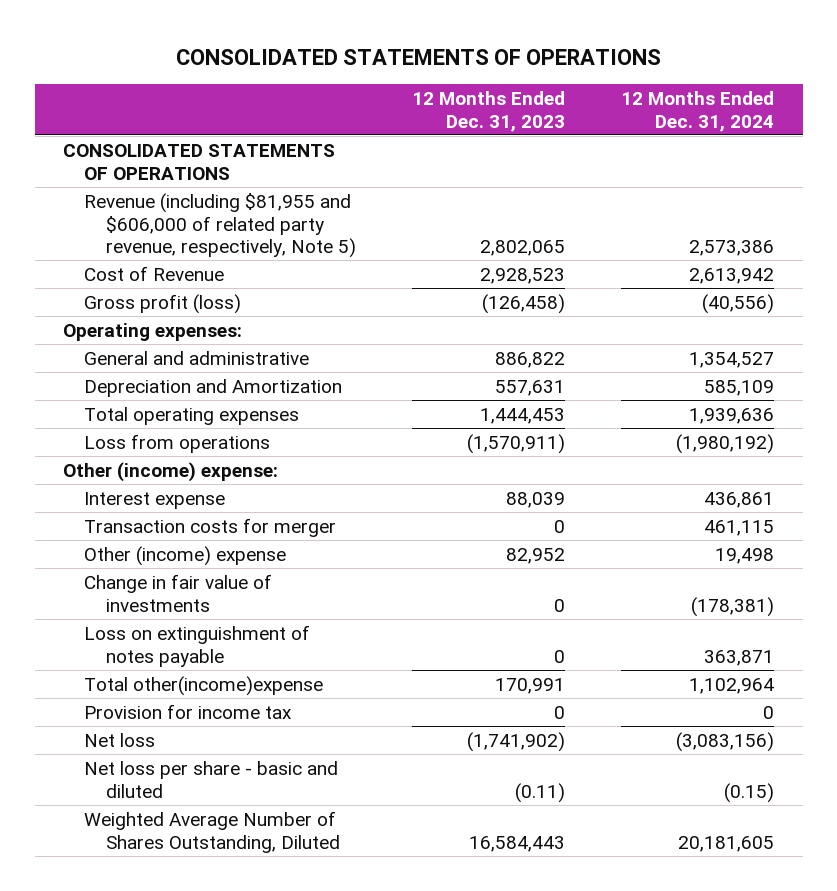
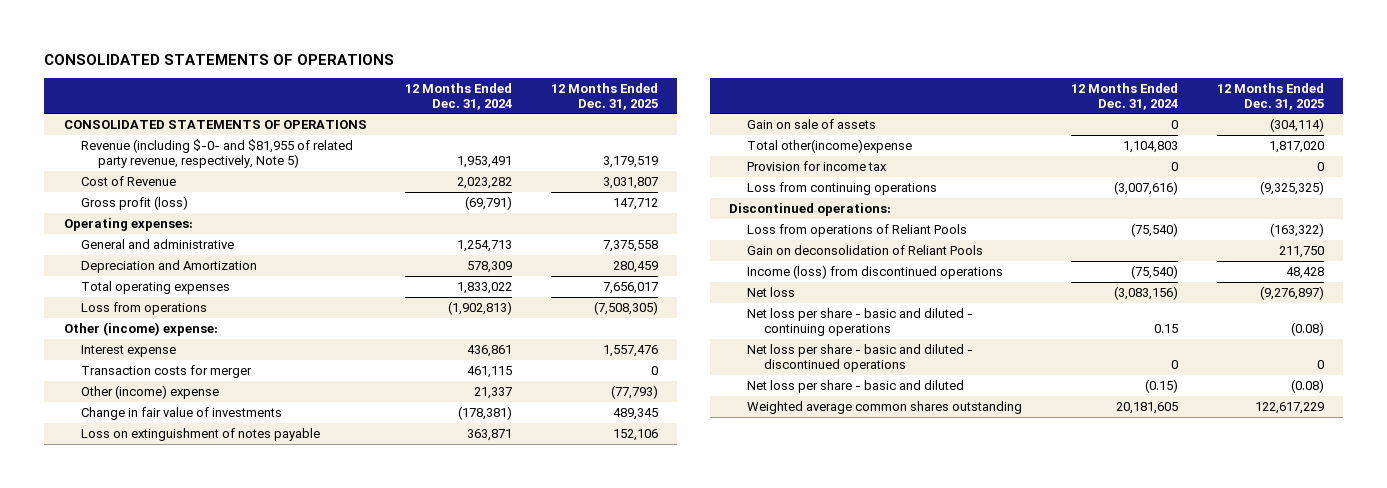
[412,90,566,132] 12 Months Ended Dec. 31, 2023 -> none
none -> [551,82,659,110] 12 Months Ended Dec. 31, 2025
[84,192,356,259] Revenue (including $81,955 and $606,000 of related party revenue, respectively, Note 5) -> [80,138,353,169] Revenue (including $-0- and $81,955 of related party revenue, respectively, Note 5)
[689,240,775,257] 2,573,386 -> [457,156,513,169] 1,953,491
[689,267,775,284] 2,613,942 -> [457,176,513,189] 2,023,282
[702,293,775,314] (40,556) -> [465,195,513,210] (69,791)
[689,351,775,368] 1,354,527 -> [457,239,513,252] 1,254,713
[704,379,775,396] 585,109 -> [467,260,513,273] 578,309
[689,407,775,424] 1,939,636 -> [457,281,513,294] 1,833,022
[676,433,775,454] (1,980,192) -> [448,300,513,315] (1,902,813)
[715,547,775,564] 19,498 -> [474,386,513,399] 21,337
none -> [746,118,876,129] Gain on sale of assets
[689,677,775,694] 1,102,964 -> [1123,140,1179,153] 1,104,803
none -> [746,181,937,195] Loss from continuing operations
none -> [729,202,892,216] Discontinued operations:
none -> [746,223,967,237] Loss from operations of Reliant Pools
none -> [746,244,983,255] Gain on deconsolidation of Reliant Pools
none -> [746,264,1003,279] Income (loss) from discontinued operations
none -> [746,307,973,337] Net loss per share - basic and diluted - continuing operations
none -> [746,343,973,373] Net loss per share - basic and diluted - discontinued operations
[84,810,340,853] Weighted Average Number of Shares Outstanding, Diluted -> [746,400,1022,414] Weighted average common shares outstanding

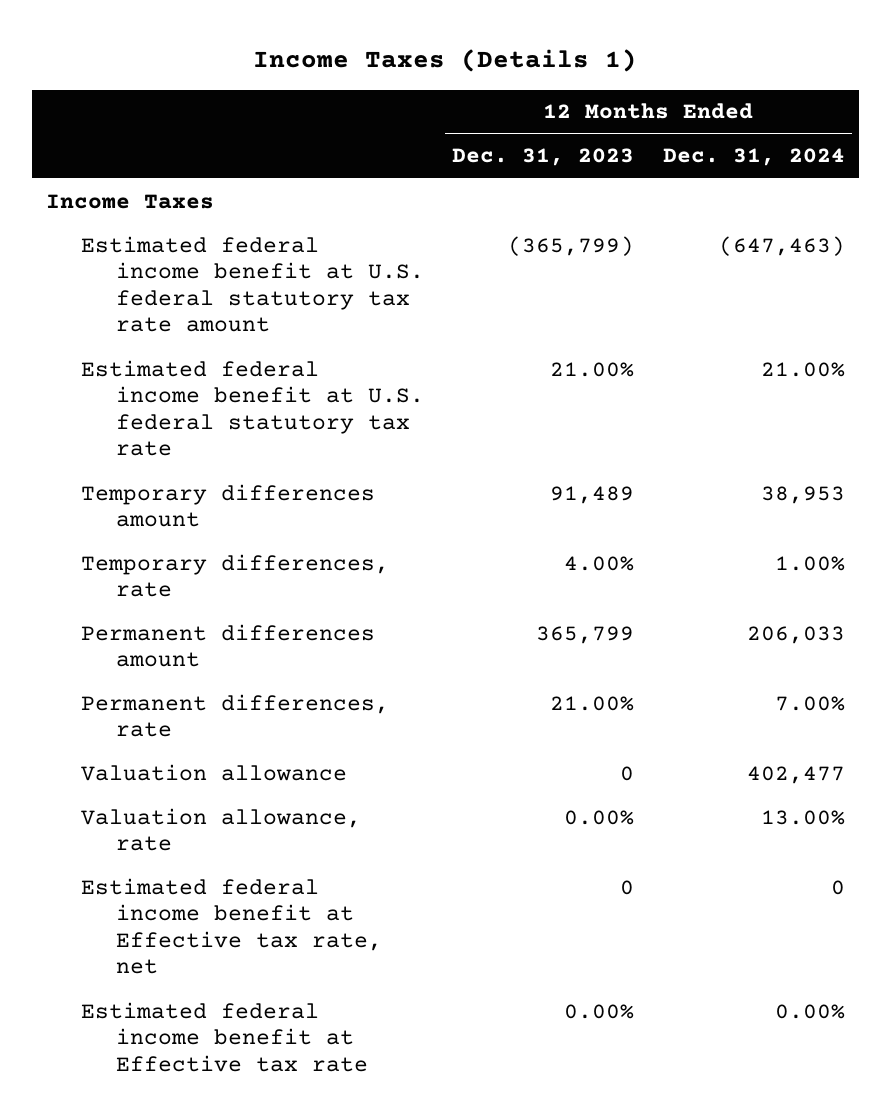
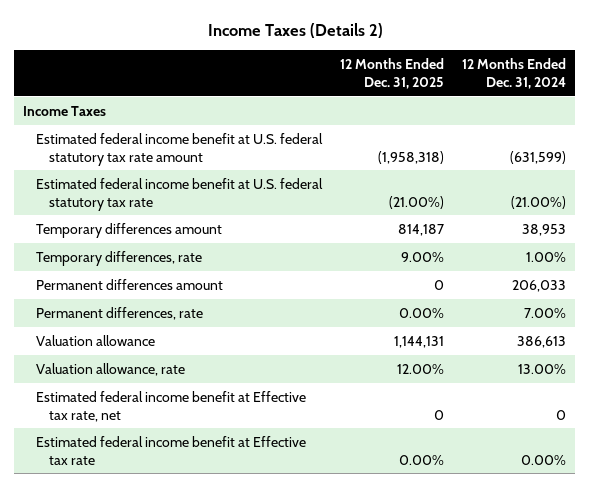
[253,49,638,73] Income Taxes (Details 1) -> [207,23,383,39] Income Taxes (Details 2)
[452,148,635,167] Dec. 31, 2023 -> none
none -> [340,58,445,89] 12 Months Ended Dec. 31, 2025
[718,235,845,256] (647,463) -> [510,150,567,164] (631,599)
[760,361,845,377] 21.00% -> [511,195,567,209] (21.00%)
[746,765,845,784] 402,477 -> [517,335,567,348] 386,613

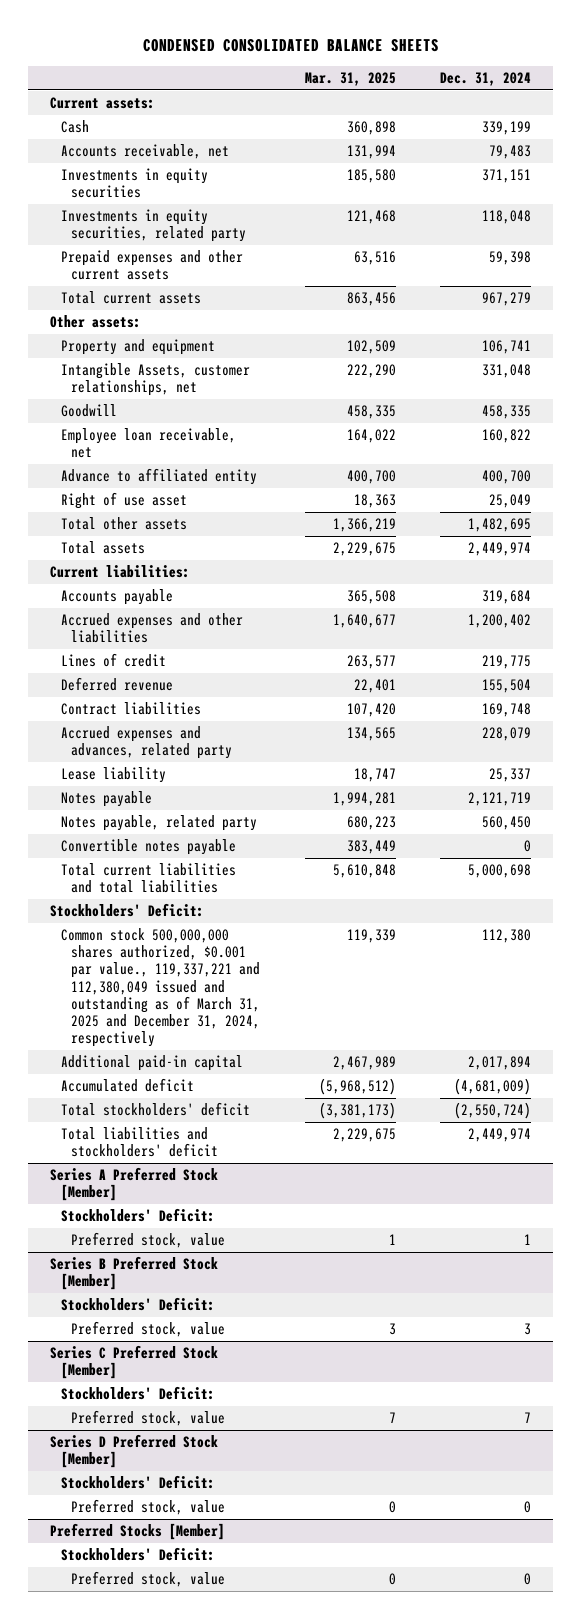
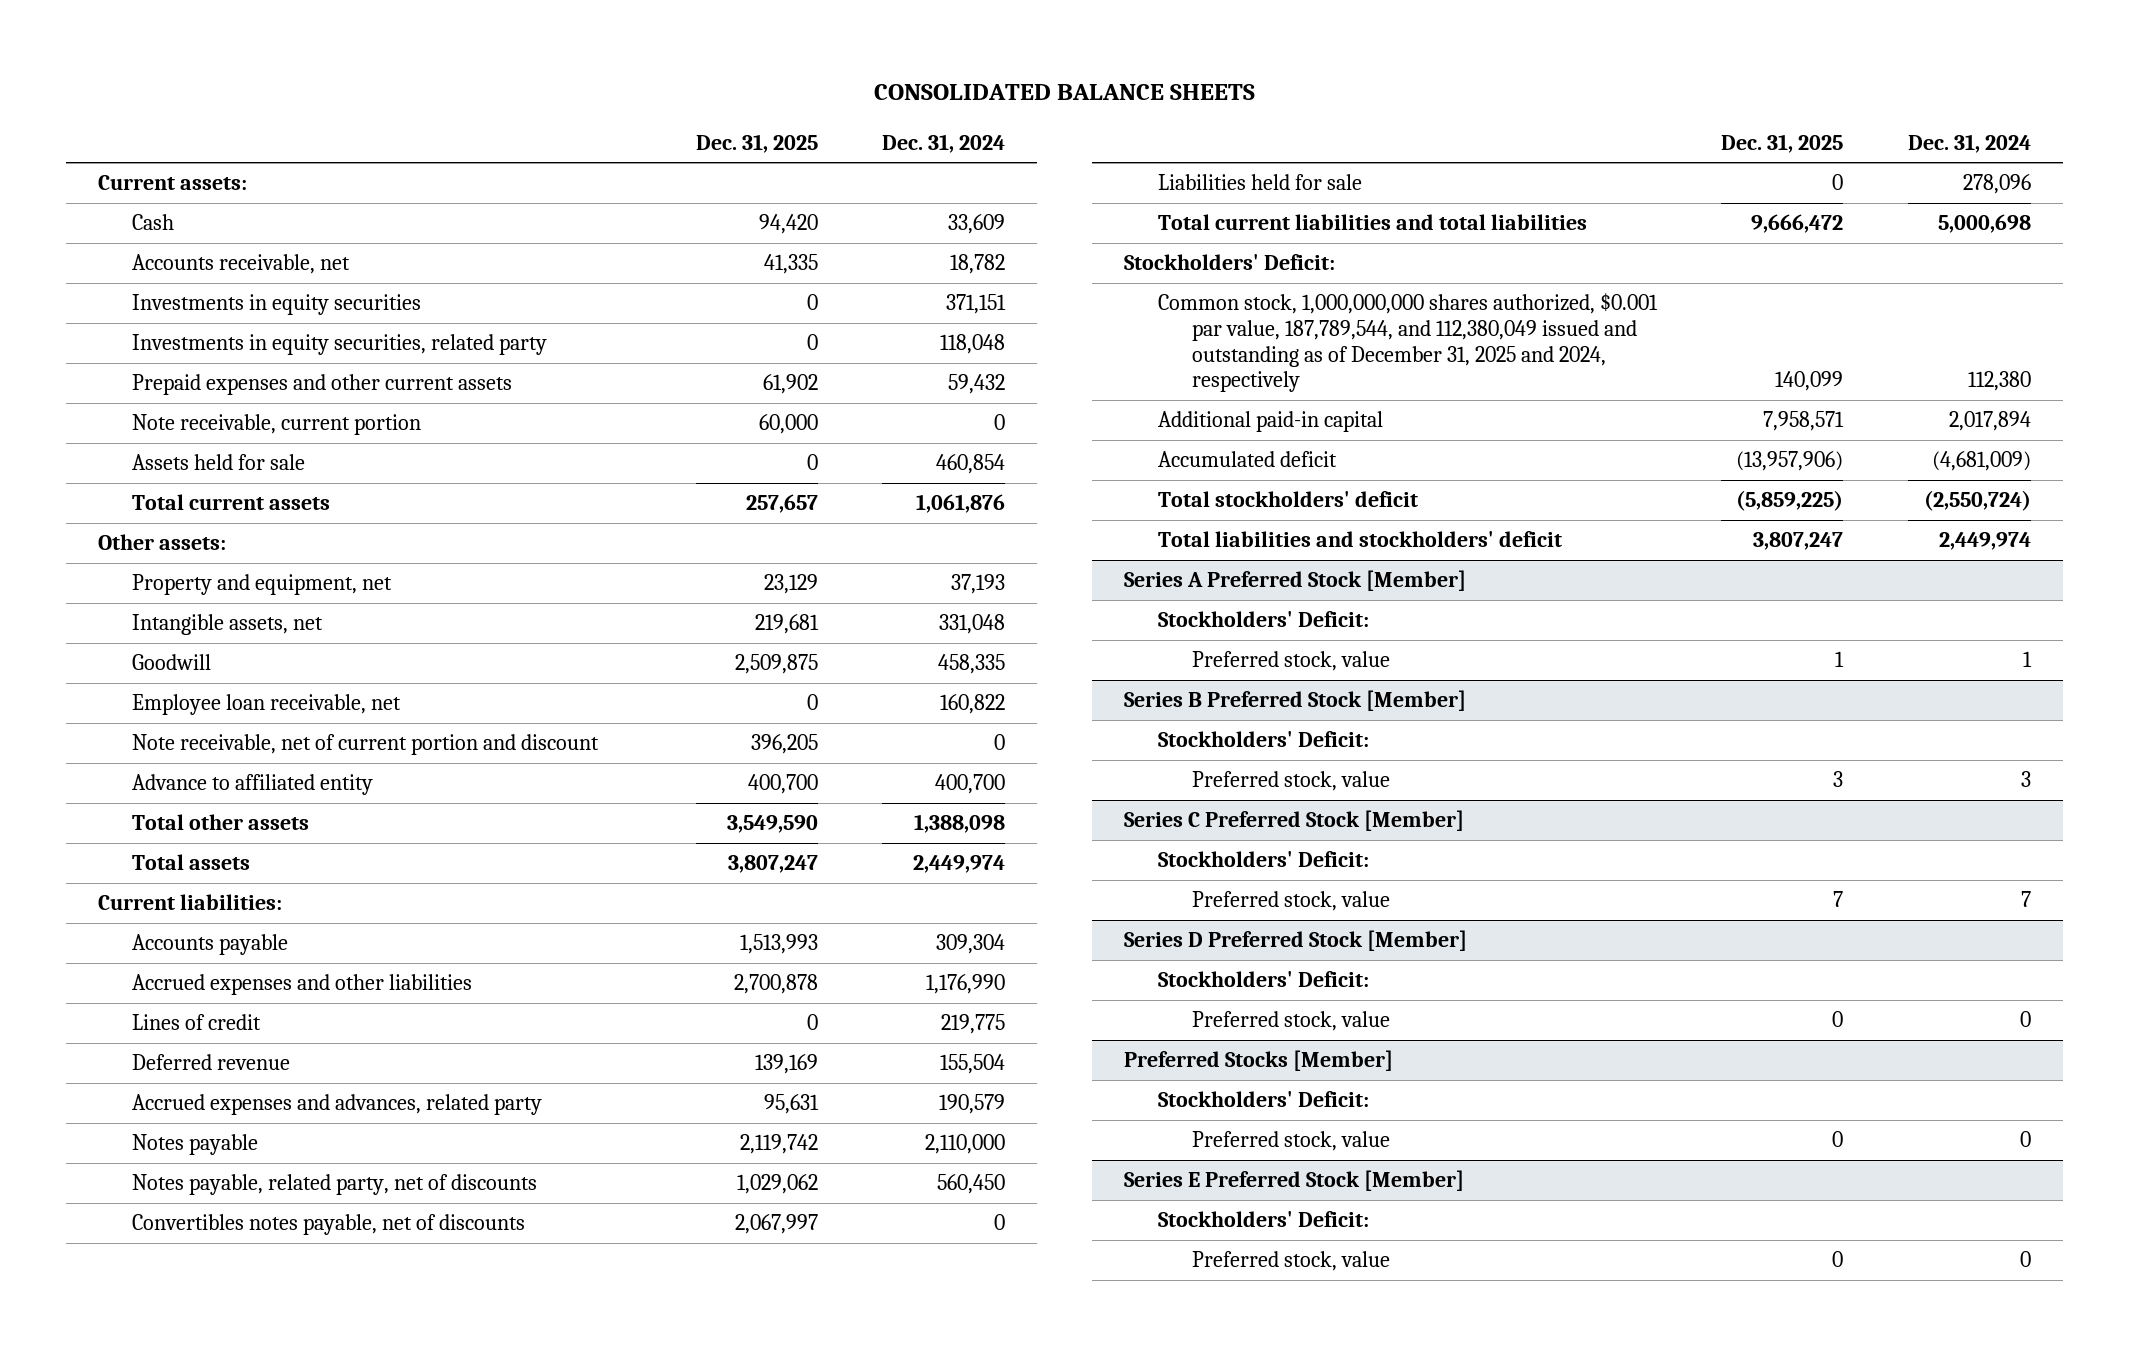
[142,39,439,53] CONDENSED CONSOLIDATED BALANCE SHEETS -> [873,84,1255,101] CONSOLIDATED BALANCE SHEETS
[304,71,396,86] Mar. 31, 2025 -> none
none -> [695,133,818,153] Dec. 31, 2025
[482,121,532,136] 339,199 -> [947,214,1005,235] 33,609
[489,145,532,160] 79,483 -> [949,254,1005,275] 18,782
[489,251,532,266] 59,398 -> [947,374,1005,395] 59,432
none -> [132,414,422,436] Note receivable, current portion
none -> [132,454,306,471] Assets held for sale
[482,292,532,307] 967,279 -> [915,494,1005,514] 1,061,876
[60,339,215,356] Property and equipment -> [132,574,393,596] Property and equipment, net
[482,340,532,355] 106,741 -> [950,574,1005,595] 37,193
[60,363,250,397] Intangible Assets, customer relationships, net -> [132,614,324,636] Intangible assets, net
none -> [132,734,600,756] Note receivable, net of current portion and discount
[60,492,187,510] Right of use asset -> none
[468,518,532,533] 1,482,695 -> [913,814,1005,834] 1,388,098
[482,590,532,605] 319,684 -> [935,934,1005,955] 309,304
[468,614,532,629] 1,200,402 -> [925,974,1005,995] 1,176,990
[60,702,201,716] Contract liabilities -> none
[60,767,166,784] Lease liability -> none
[60,839,236,856] Convertible notes payable -> none
[482,727,532,742] 228,079 -> [938,1094,1005,1115] 190,579
[468,792,532,807] 2,121,719 -> [924,1134,1005,1155] 2,110,000
[60,815,257,832] Notes payable, related party -> [132,1174,538,1196] Notes payable, related party, net of discounts
none -> [132,1214,526,1236] Convertibles notes payable, net of discounts
none -> [1158,174,1363,191] Liabilities held for sale
[60,928,261,1048] Common stock 500,000,000 shares authorized, $0.001 par value., 119,337,221 and 112,380,049 issued and outstanding as of March 31, 2025 and December 31, 2024, respectively -> [1158,293,1659,393] Common stock, 1,000,000,000 shares authorized, $0.001 par value, 187,789,544, and 112,380,049 issued and outstanding as of December 31, 2025 and 2024, respectively
none -> [1124,1170,1465,1192] Series E Preferred Stock [Member]
none -> [1158,1211,1370,1228] Stockholders' Deficit:
none -> [1192,1251,1391,1272] Preferred stock, value

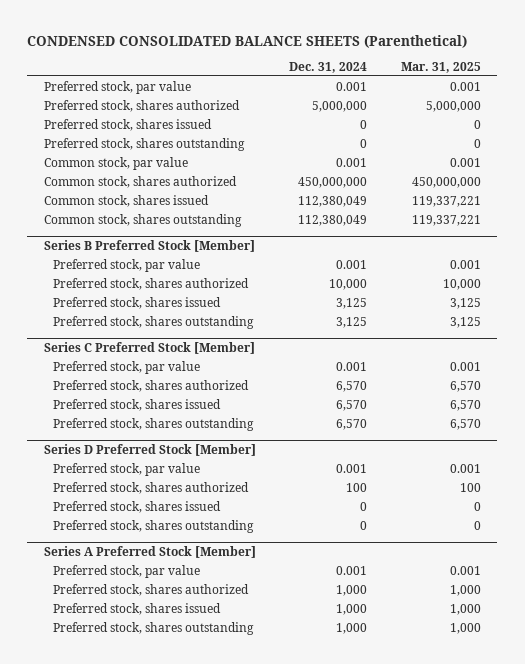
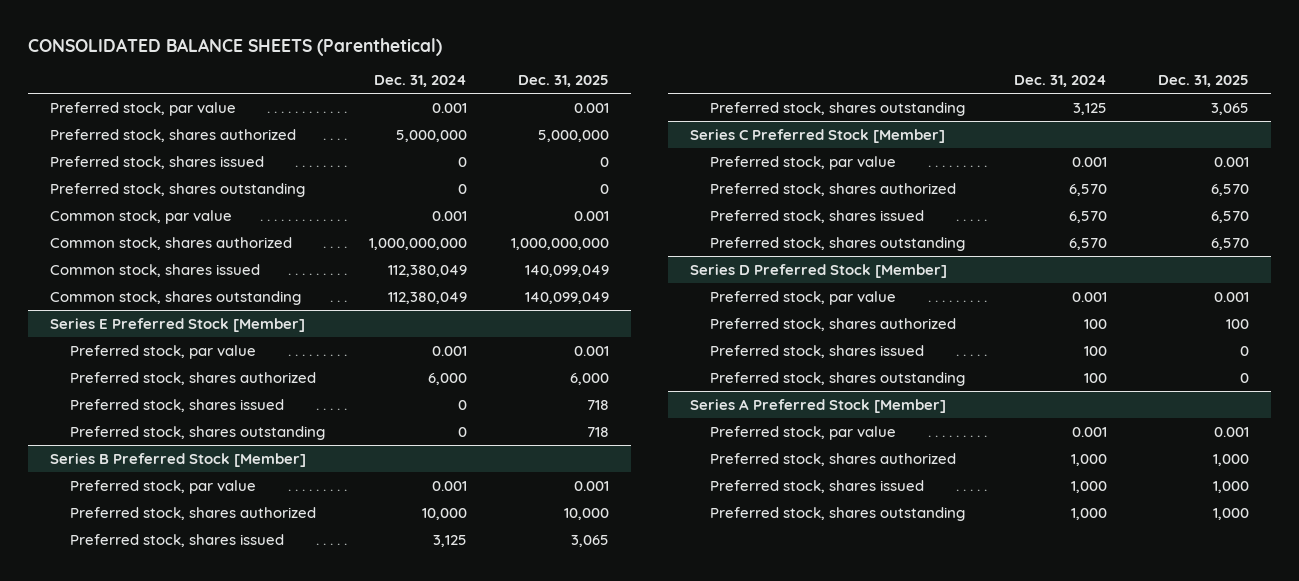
[27,34,468,48] CONDENSED CONSOLIDATED BALANCE SHEETS (Parenthetical) -> [28,37,443,56] CONSOLIDATED BALANCE SHEETS (Parenthetical)
[400,61,481,73] Mar. 31, 2025 -> none
none -> [517,75,609,88] Dec. 31, 2025
[298,176,368,188] 450,000,000 -> [368,237,467,250] 1,000,000,000
none -> [50,317,306,332] Series E Preferred Stock [Member]
none -> [69,344,256,359] Preferred stock, par value
none -> [69,371,316,385] Preferred stock, shares authorized
none -> [69,398,284,412] Preferred stock, shares issued
none -> [69,425,325,440] Preferred stock, shares outstanding
[360,501,368,511] 0 -> [1084,345,1108,356] 100
[360,520,368,530] 0 -> [1084,372,1108,383] 100

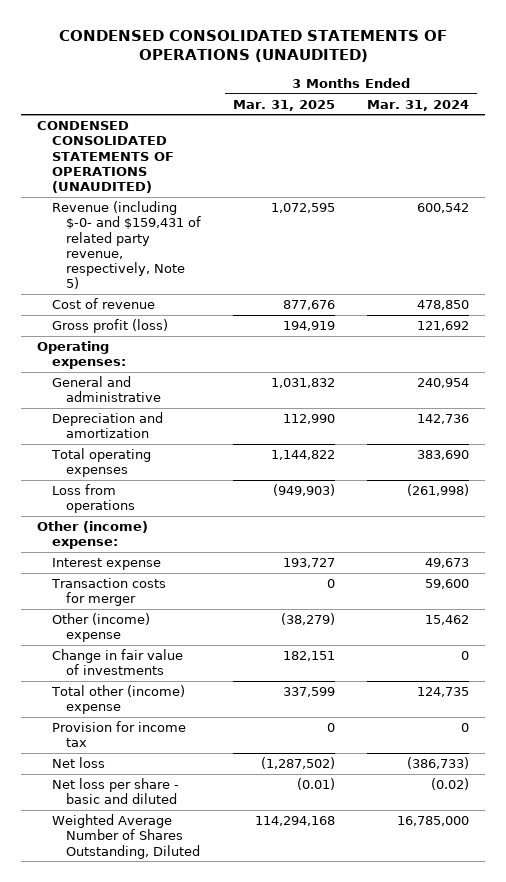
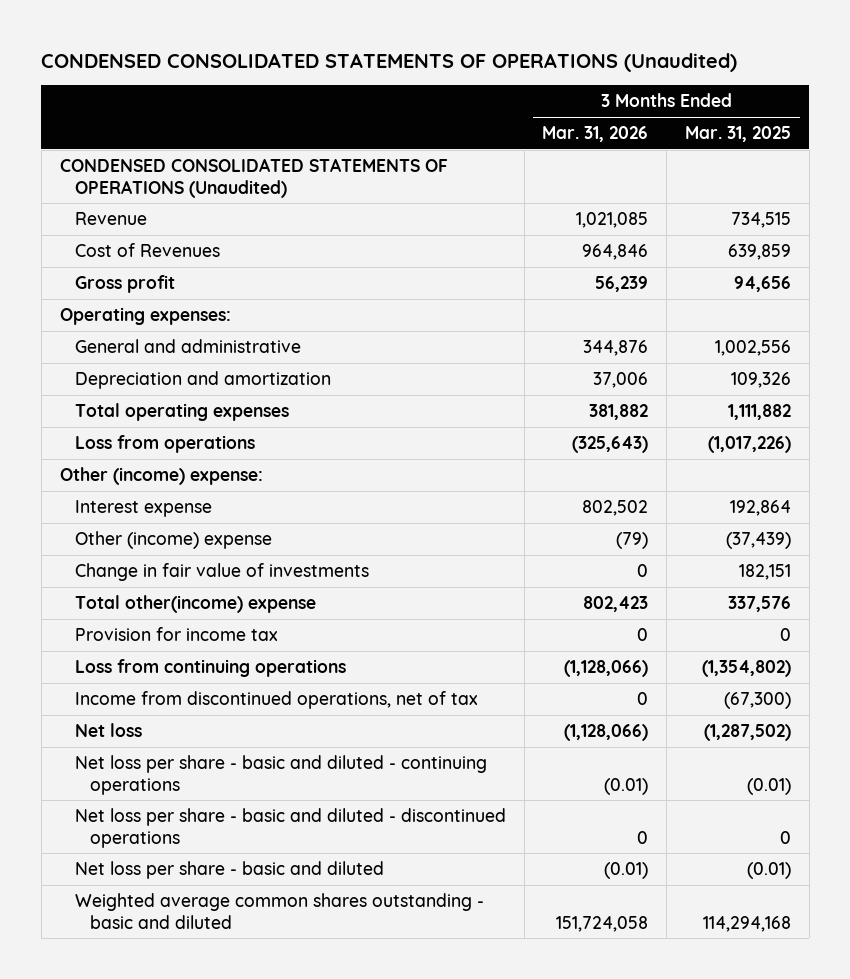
[58,29,447,63] CONDENSED CONSOLIDATED STATEMENTS OF OPERATIONS (UNAUDITED) -> [41,53,738,73] CONDENSED CONSOLIDATED STATEMENTS OF OPERATIONS (Unaudited)
[366,99,469,111] Mar. 31, 2024 -> none
none -> [542,125,649,142] Mar. 31, 2026
[51,201,202,290] Revenue (including $-0- and $159,431 of related party revenue, respectively, Note 5) -> none
[37,121,174,194] CONDENSED CONSOLIDATED STATEMENTS OF OPERATIONS (UNAUDITED) -> [59,157,448,198] CONDENSED CONSOLIDATED STATEMENTS OF OPERATIONS (Unaudited)
none -> [74,211,147,225] Revenue
[51,298,155,310] Cost of revenue -> [74,242,220,257] Cost of Revenues
[283,300,336,311] 877,676 -> [727,243,791,260] 639,859
[51,319,168,334] Gross profit (loss) -> [74,274,175,293] Gross profit
[283,321,336,332] 194,919 -> [733,275,791,292] 94,656
[271,378,336,389] 1,031,832 -> [714,339,791,356] 1,002,556
[283,414,336,425] 112,990 -> [730,371,791,388] 109,326
[271,450,336,461] 1,144,822 -> [727,403,791,420] 1,111,882
[273,484,336,497] (949,903) -> [707,435,791,453] (1,017,226)
[50,578,166,607] Transaction costs for merger -> none
[283,558,336,569] 193,727 -> [729,499,791,516] 192,864
[281,613,336,626] (38,279) -> [725,531,791,549] (37,439)
[50,685,185,715] Total other (income) expense -> [74,594,316,613] Total other(income) expense
[283,687,336,698] 337,599 -> [727,595,791,612] 337,576
none -> [74,658,346,677] Loss from continuing operations
none -> [74,690,478,709] Income from discontinued operations, net of tax
none -> [74,754,487,795] Net loss per share - basic and diluted - continuing operations
none -> [74,807,506,848] Net loss per share - basic and diluted - discontinued operations
[51,814,201,859] Weighted Average Number of Shares Outstanding, Diluted -> [74,892,484,929] Weighted average common shares outstanding - basic and diluted

